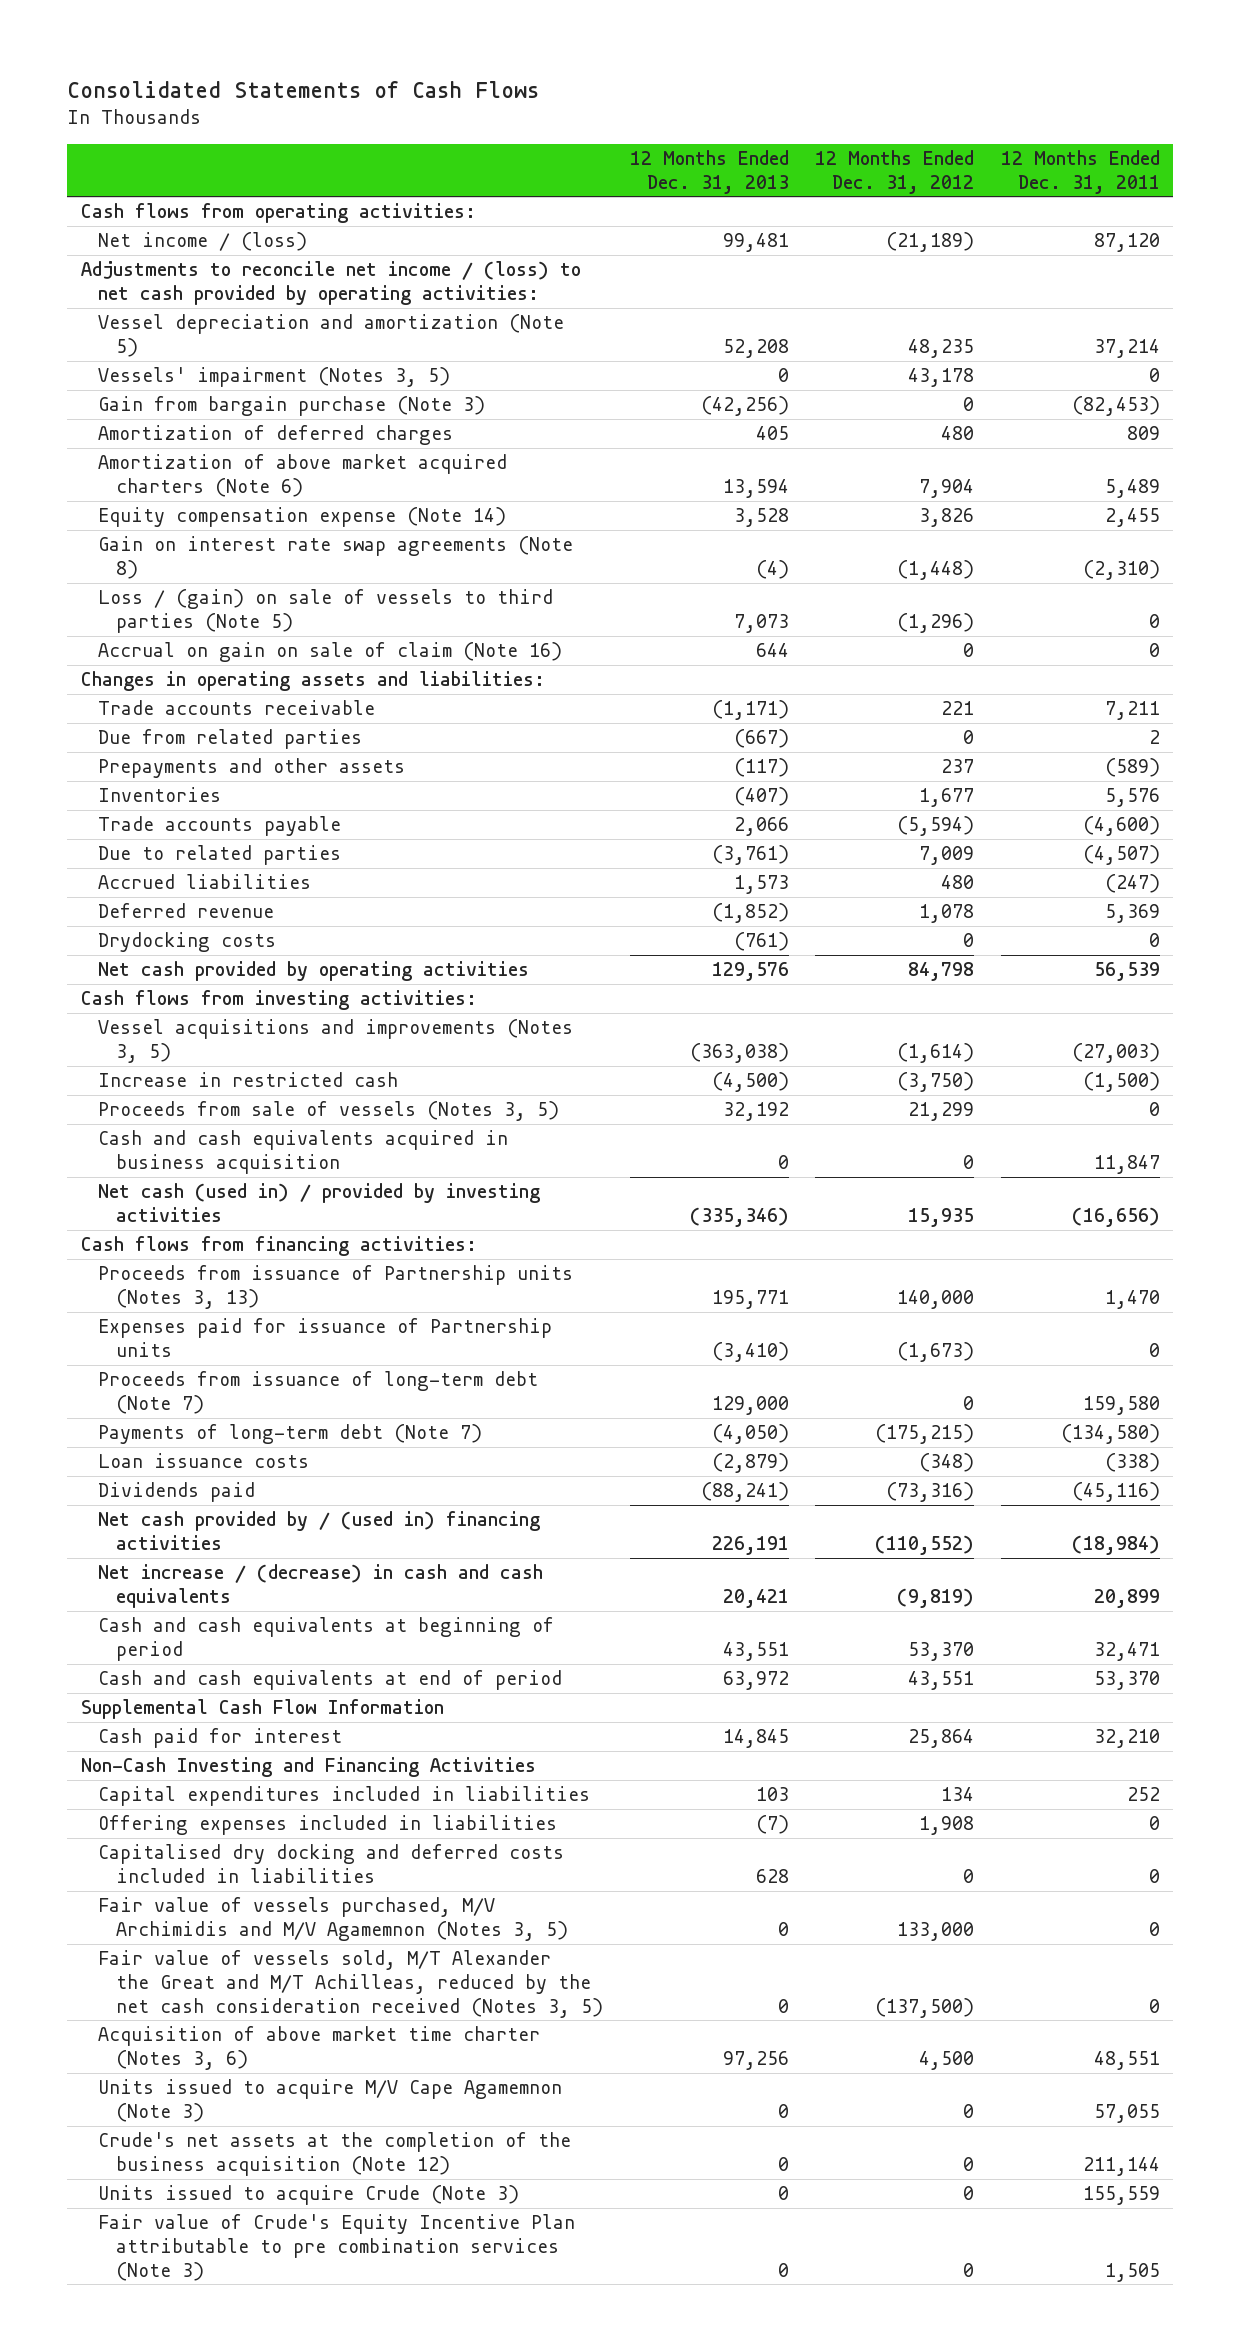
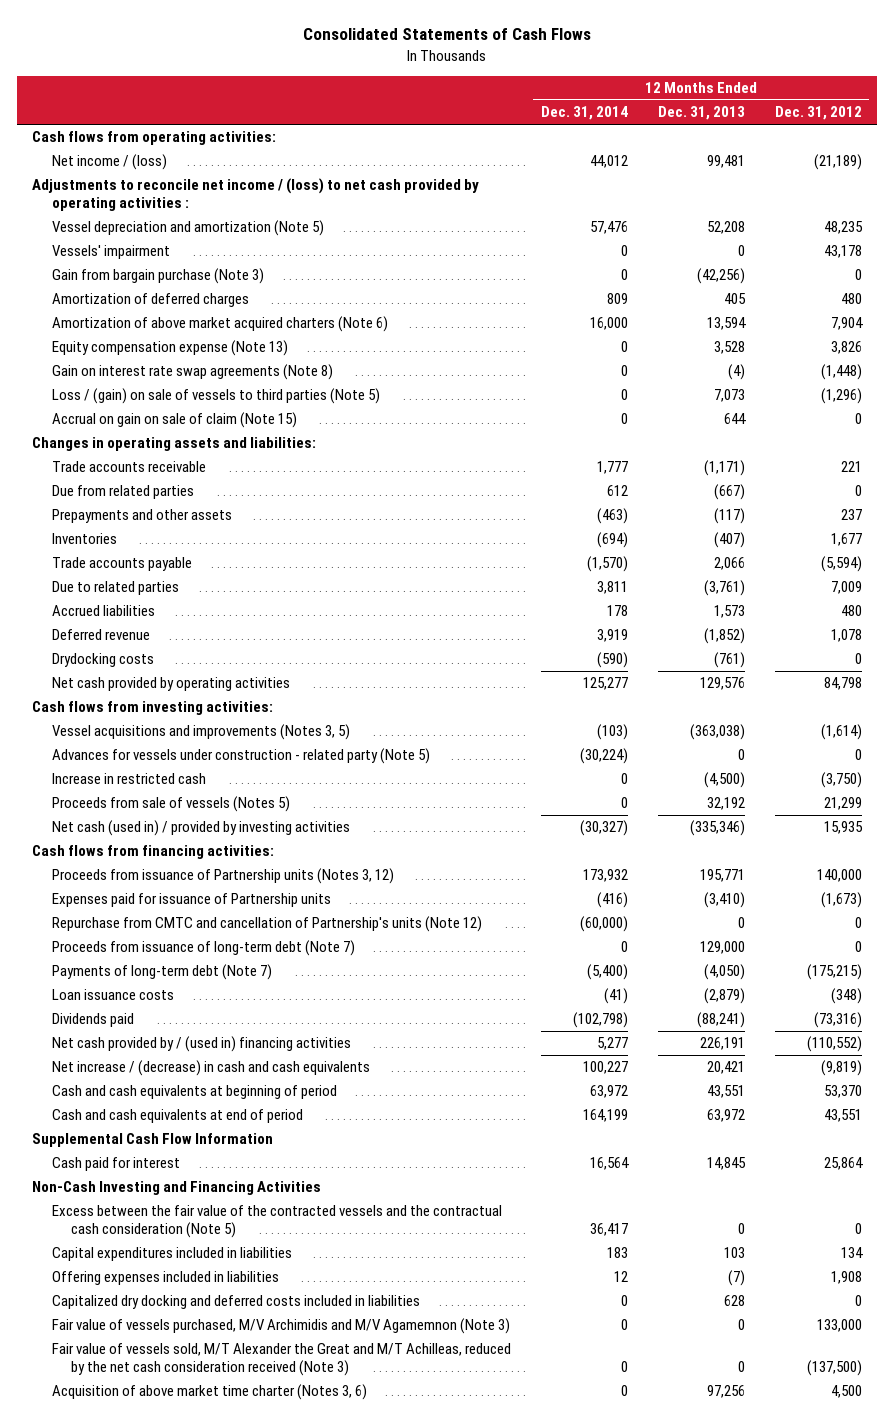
[1001,150,1161,194] 12 Months Ended Dec. 31, 2011 -> none
none -> [540,106,628,121] Dec. 31, 2014
[80,261,581,305] Adjustments to reconcile net income / (loss) to net cash provided by operating activities: -> [32,178,480,211] Adjustments to reconcile net income / (loss) to net cash provided by operating activities :
[98,367,451,388] Vessels' impairment (Notes 3, 5) -> [51,245,170,260] Vessels' impairment
[98,507,507,528] Equity compensation expense (Note 14) -> [51,340,288,357] Equity compensation expense (Note 13)
[98,642,563,663] Accrual on gain on sale of claim (Note 16) -> [51,412,297,429] Accrual on gain on sale of claim (Note 15)
none -> [51,748,430,765] Advances for vessels under construction - related party (Note 5)
[98,1130,509,1174] Cash and cash equivalents acquired in business acquisition -> none
[98,1101,560,1122] Proceeds from sale of vessels (Notes 3, 5) -> [51,796,290,813] Proceeds from sale of vessels (Notes 5)
[98,1265,574,1309] Proceeds from issuance of Partnership units (Notes 3, 13) -> [51,868,394,885] Proceeds from issuance of Partnership units (Notes 3, 12)
none -> [51,916,482,933] Repurchase from CMTC and cancellation of Partnership's units (Note 12)
none -> [51,1205,502,1238] Excess between the fair value of the contracted vessels and the contractual cash consideration (Note 5)
[98,1844,565,1883] Capitalised dry docking and deferred costs included in liabilities -> [51,1295,420,1310] Capitalized dry docking and deferred costs included in liabilities
[98,1897,569,1941] Fair value of vessels purchased, M/V Archimidis and M/V Agamemnon (Notes 3, 5) -> [51,1318,510,1335] Fair value of vessels purchased, M/V Archimidis and M/V Agamemnon (Note 3)
[98,1950,604,2018] Fair value of vessels sold, M/T Alexander the Great and M/T Achilleas, reduced by the net cash consideration received (Notes 3, 5) -> [51,1343,511,1376] Fair value of vessels sold, M/T Alexander the Great and M/T Achilleas, reduced by the net cash consideration received (Note 3)
[98,2079,563,2122] Units issued to acquire M/V Cape Agamemnon (Note 3) -> none
[98,2132,572,2176] Crude's net assets at the completion of the business acquisition (Note 12) -> none
[98,2185,520,2206] Units issued to acquire Crude (Note 3) -> none
[98,2214,576,2281] Fair value of Crude's Equity Incentive Plan attributable to pre combination services (Note 3) -> none

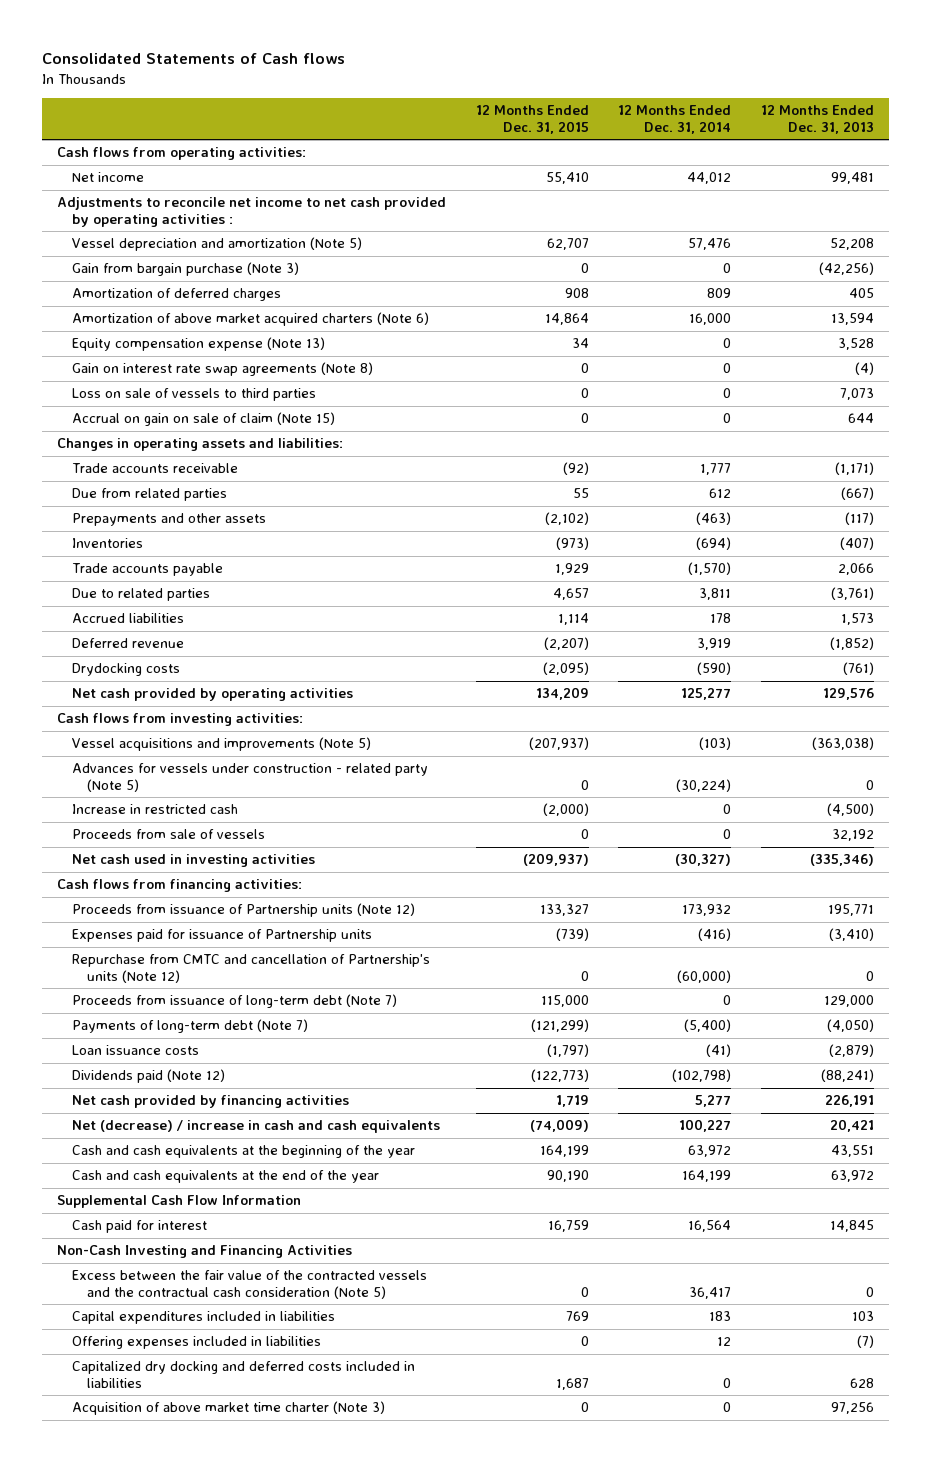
[302,28,591,41] Consolidated Statements of Cash Flows -> [42,53,346,65] Consolidated Statements of Cash flows
[774,106,862,121] Dec. 31, 2012 -> none
none -> [475,105,589,134] 12 Months Ended Dec. 31, 2015
[51,154,167,171] Net income / (loss) -> [71,172,144,183] Net income
[32,178,480,211] Adjustments to reconcile net income / (loss) to net cash provided by operating activities : -> [57,197,447,227] Adjustments to reconcile net income to net cash provided by operating activities :
[51,245,170,260] Vessels' impairment -> none
[51,388,380,405] Loss / (gain) on sale of vessels to third parties (Note 5) -> [71,388,316,402] Loss on sale of vessels to third parties
[51,724,350,741] Vessel acquisitions and improvements (Notes 3, 5) -> [71,737,371,752] Vessel acquisitions and improvements (Note 5)
[51,796,290,813] Proceeds from sale of vessels (Notes 5) -> [71,829,265,840] Proceeds from sale of vessels
[51,820,350,837] Net cash (used in) / provided by investing activities -> [71,854,315,868] Net cash used in investing activities
[51,868,394,885] Proceeds from issuance of Partnership units (Notes 3, 12) -> [71,903,415,918] Proceeds from issuance of Partnership units (Note 12)
[51,1013,134,1028] Dividends paid -> [71,1069,225,1084] Dividends paid (Note 12)
[51,1036,351,1053] Net cash provided by / (used in) financing activities -> [71,1095,349,1109] Net cash provided by financing activities
[51,1060,370,1077] Net increase / (decrease) in cash and cash equivalents -> [71,1120,440,1134] Net (decrease) / increase in cash and cash equivalents
[51,1085,337,1100] Cash and cash equivalents at beginning of period -> [71,1145,415,1159] Cash and cash equivalents at the beginning of the year
[51,1109,303,1124] Cash and cash equivalents at end of period -> [71,1170,379,1184] Cash and cash equivalents at the end of the year
[51,1318,510,1335] Fair value of vessels purchased, M/V Archimidis and M/V Agamemnon (Note 3) -> none
[51,1343,511,1376] Fair value of vessels sold, M/T Alexander the Great and M/T Achilleas, reduced by the net cash consideration received (Note 3) -> none
[51,1384,367,1401] Acquisition of above market time charter (Notes 3, 6) -> [71,1401,385,1416] Acquisition of above market time charter (Note 3)

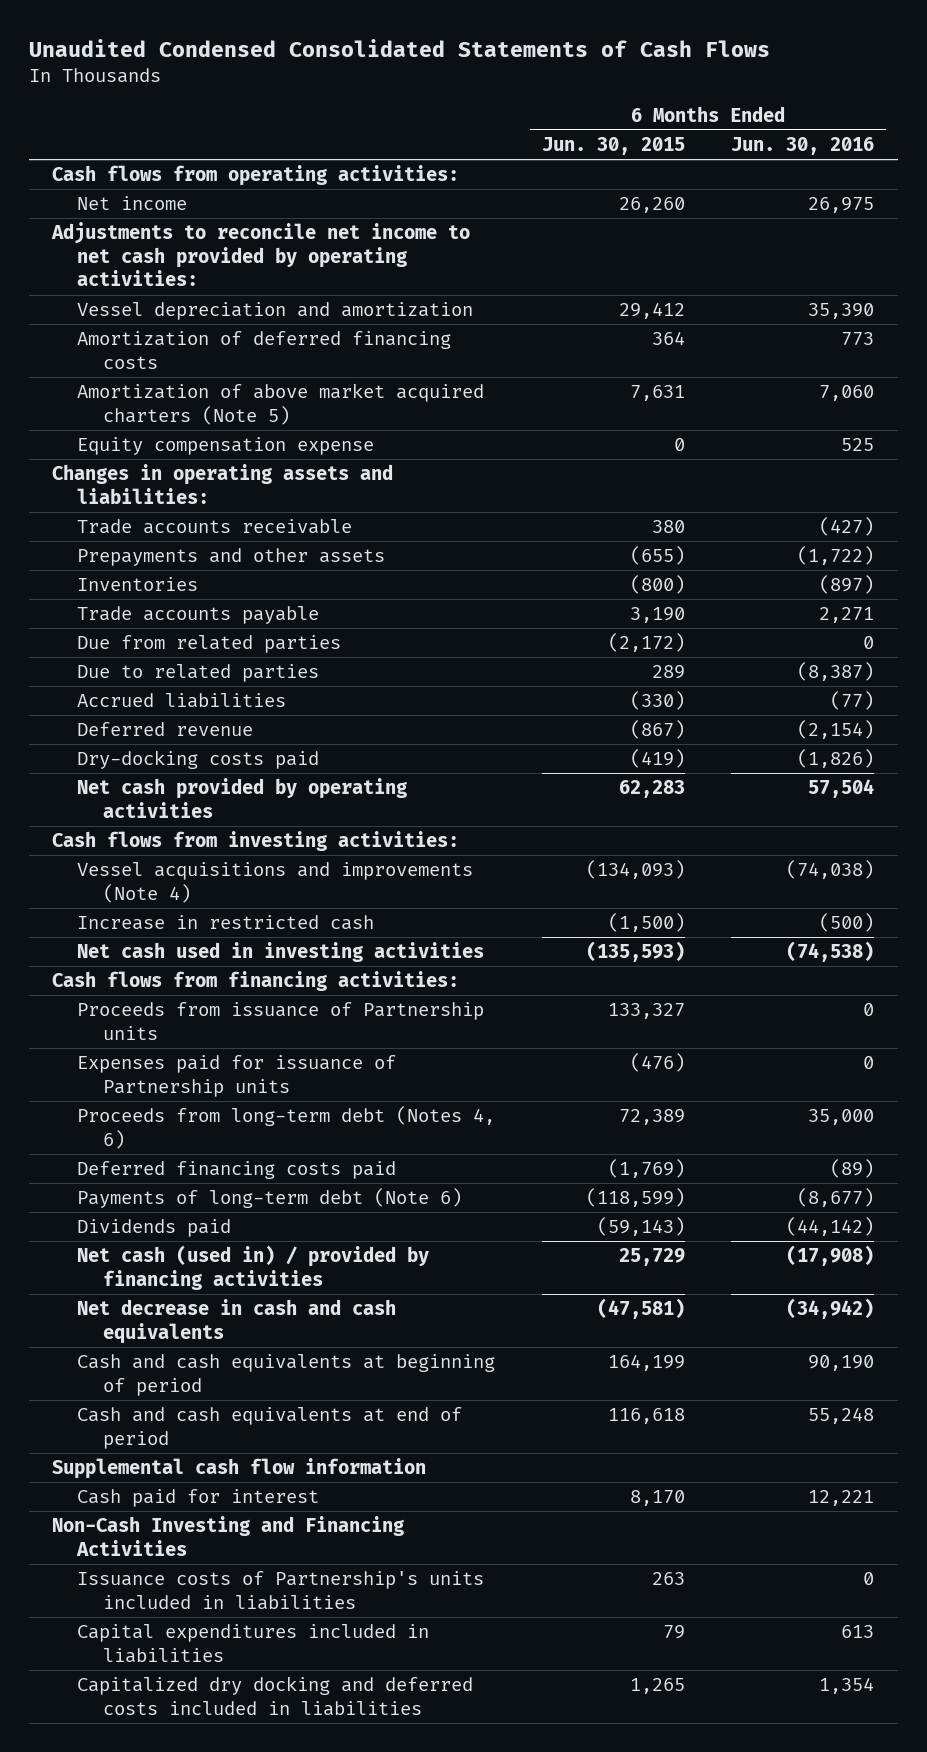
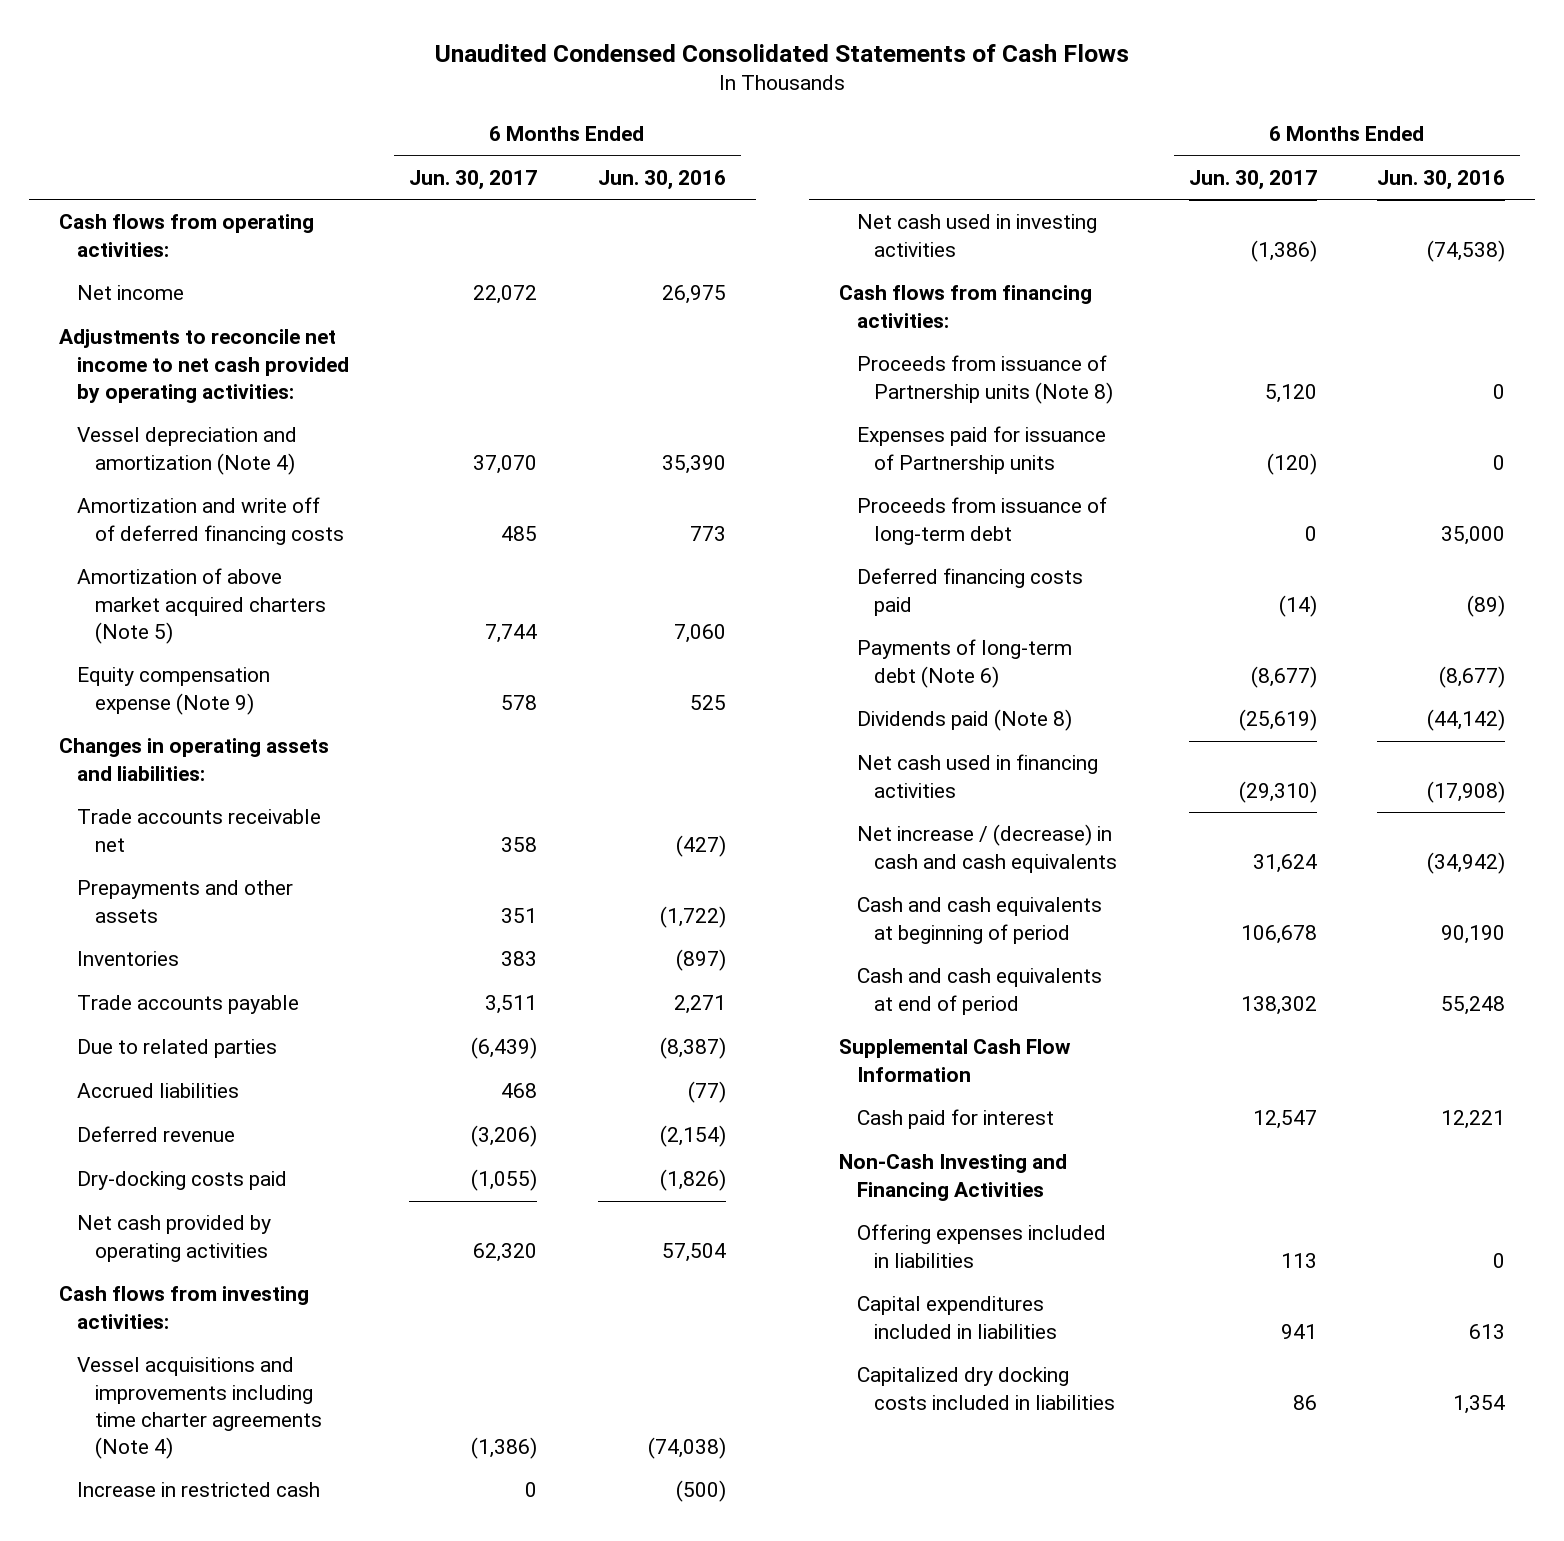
[541,136,685,155] Jun. 30, 2015 -> none
none -> [409,169,538,190] Jun. 30, 2017
[77,302,474,321] Vessel depreciation and amortization -> [76,427,297,475] Vessel depreciation and amortization (Note 4)
[77,331,452,369] Amortization of deferred financing costs -> [76,497,344,545] Amortization and write off of deferred financing costs
[77,437,375,456] Equity compensation expense -> [76,667,270,715] Equity compensation expense (Note 9)
[77,519,353,535] Trade accounts receivable -> [76,809,321,852] Trade accounts receivable net
[77,635,342,654] Due from related parties -> none
[77,862,474,903] Vessel acquisitions and improvements (Note 4) -> [76,1357,322,1459] Vessel acquisitions and improvements including time charter agreements (Note 4)
[77,1002,485,1040] Proceeds from issuance of Partnership units -> [856,355,1114,404] Proceeds from issuance of Partnership units (Note 8)
[77,1106,496,1149] Proceeds from long-term debt (Notes 4, 6) -> [856,497,1107,545] Proceeds from issuance of long-term debt
[77,1219,232,1238] Dividends paid -> [856,709,1072,732] Dividends paid (Note 8)
[77,1245,430,1290] Net cash (used in) / provided by financing activities -> [856,754,1098,798] Net cash used in financing activities
[77,1299,397,1344] Net decrease in cash and cash equivalents -> [856,824,1118,873] Net increase / (decrease) in cash and cash equivalents
[52,1458,427,1480] Supplemental cash flow information -> [838,1039,1071,1082] Supplemental Cash Flow Information
[77,1571,485,1610] Issuance costs of Partnership's units included in liabilities -> [856,1224,1106,1268] Offering expenses included in liabilities
[77,1676,474,1716] Capitalized dry docking and deferred costs included in liabilities -> [856,1367,1116,1410] Capitalized dry docking costs included in liabilities

